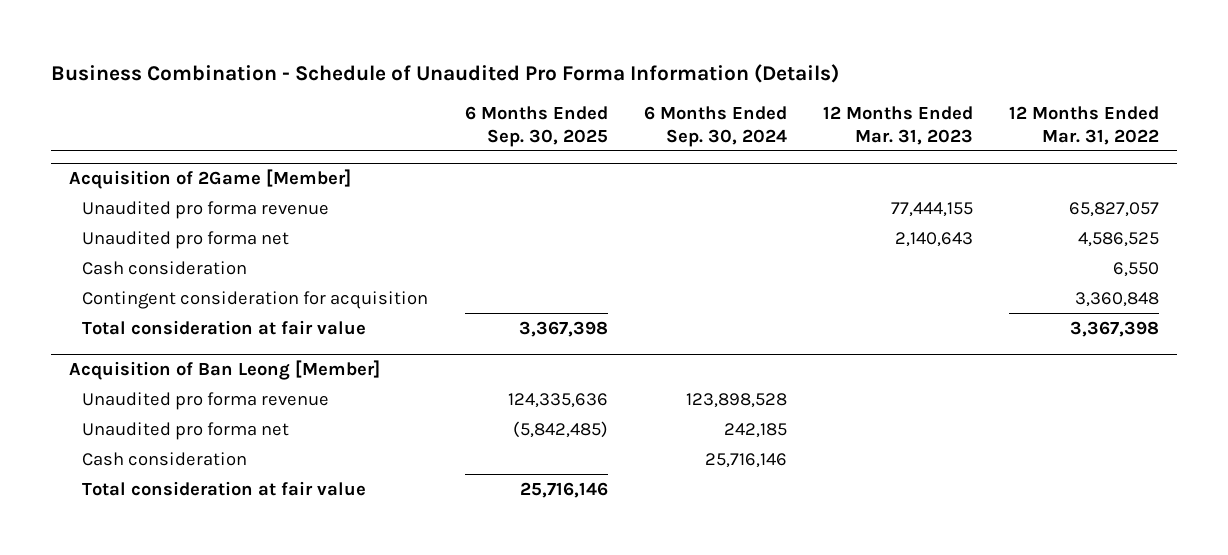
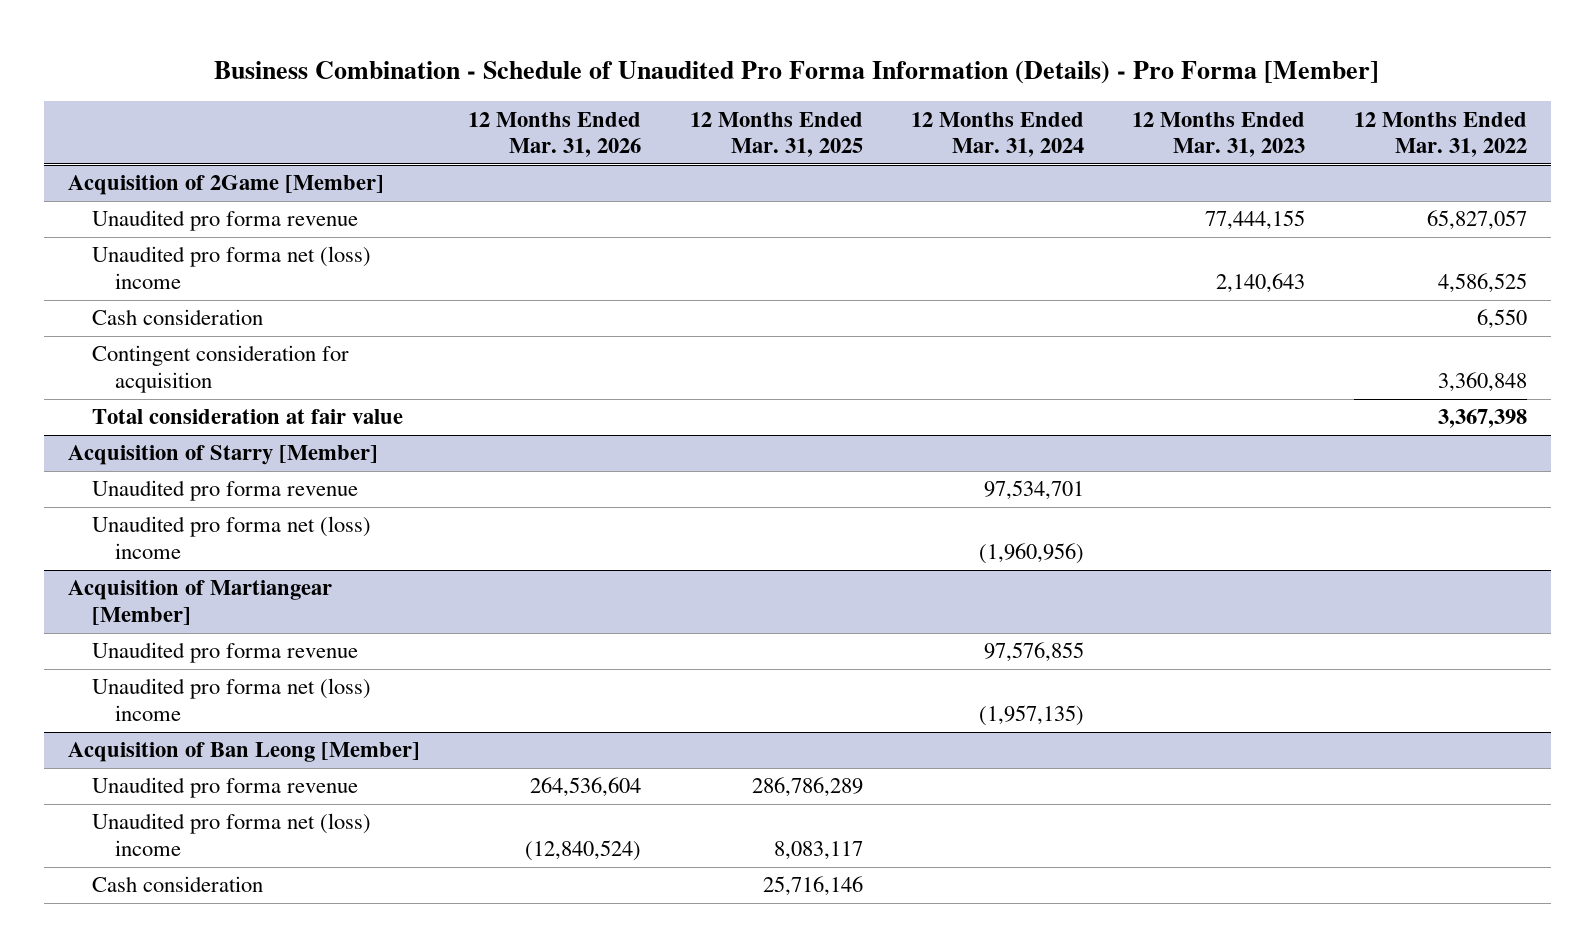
[51,63,840,83] Business Combination - Schedule of Unaudited Pro Forma Information (Details) -> [214,60,1380,84] Business Combination - Schedule of Unaudited Pro Forma Information (Details) - Pro Forma [Member]
[464,106,608,147] 6 Months Ended Sep. 30, 2025 -> none
[643,106,787,147] 6 Months Ended Sep. 30, 2024 -> none
none -> [468,111,642,158] 12 Months Ended Mar. 31, 2026
none -> [689,111,863,158] 12 Months Ended Mar. 31, 2025
none -> [911,111,1085,158] 12 Months Ended Mar. 31, 2024
[82,230,290,249] Unaudited pro forma net -> [91,246,371,290] Unaudited pro forma net (loss) income
none -> [68,445,379,466] Acquisition of Starry [Member]
none -> [91,480,358,502] Unaudited pro forma revenue
none -> [91,516,371,560] Unaudited pro forma net (loss) income
none -> [68,580,333,626] Acquisition of Martiangear [Member]
none -> [91,642,358,664] Unaudited pro forma revenue
none -> [91,678,371,722] Unaudited pro forma net (loss) income
[82,421,290,440] Unaudited pro forma net -> [91,813,371,857] Unaudited pro forma net (loss) income
[82,480,367,496] Total consideration at fair value -> none

